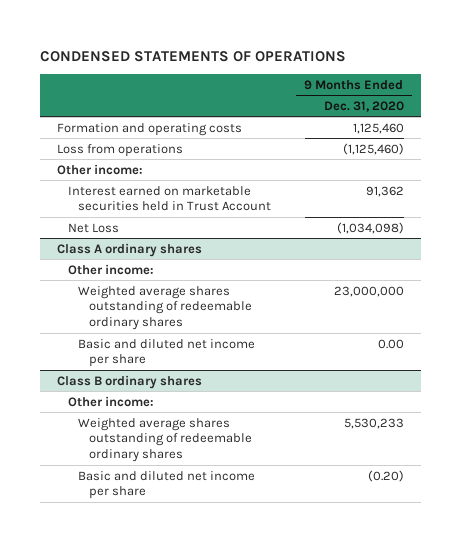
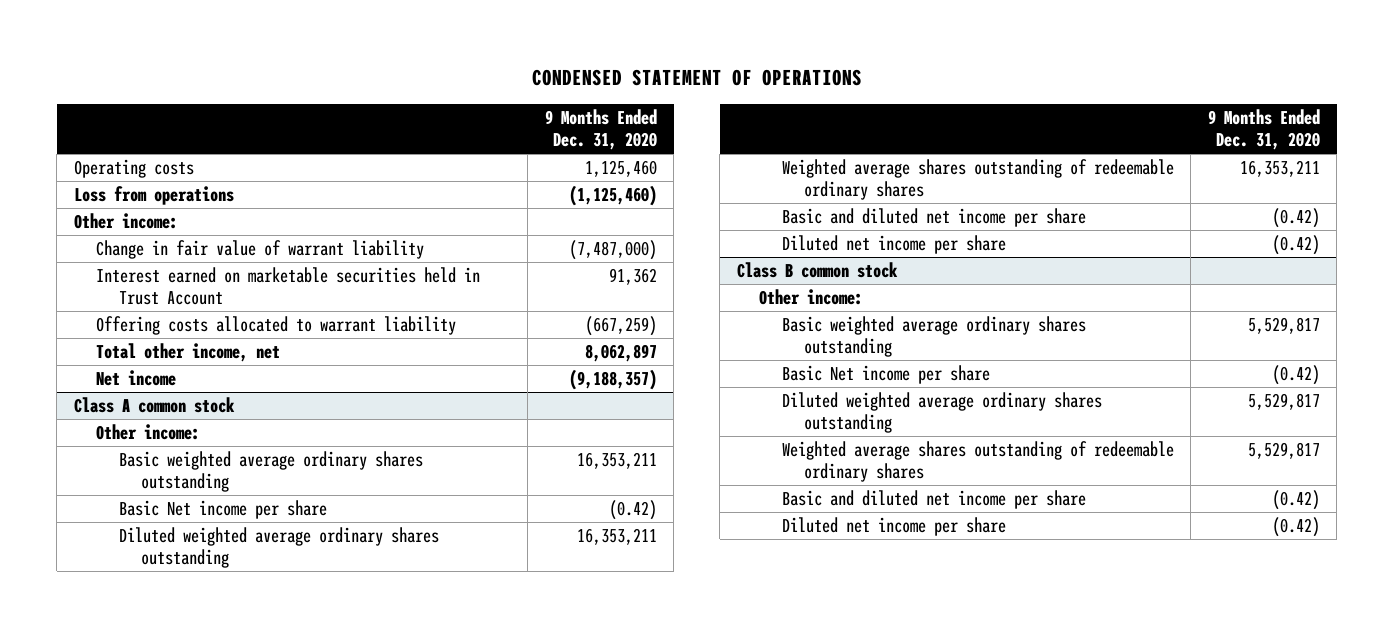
[40,50,347,62] CONDENSED STATEMENTS OF OPERATIONS -> [531,69,862,87] CONDENSED STATEMENT OF OPERATIONS
[57,122,243,136] Formation and operating costs -> [73,159,194,179] Operating costs
none -> [96,240,425,260] Change in fair value of warrant liability
none -> [96,316,457,336] Offering costs allocated to warrant liability
none -> [96,343,281,363] Total other income, net
[67,222,119,233] Net Loss -> [96,370,177,387] Net income
[336,221,404,234] (1,034,098) -> [568,369,657,391] (9,188,357)
[57,242,203,257] Class A ordinary shares -> [73,397,235,414] Class A common stock
none -> [118,451,423,492] Basic weighted average ordinary shares outstanding
none -> [118,500,327,520] Basic Net income per share
none -> [118,527,439,568] Diluted weighted average ordinary shares outstanding
[333,285,404,297] 23,000,000 -> [1239,160,1320,178] 16,353,211
[377,338,404,349] 0.00 -> [1271,208,1320,229] (0.42)
none -> [781,235,1006,255] Diluted net income per share
[57,374,203,389] Class B ordinary shares -> [737,262,899,279] Class B common stock
none -> [781,316,1086,357] Basic weighted average ordinary shares outstanding
none -> [781,365,990,385] Basic Net income per share
none -> [781,392,1102,433] Diluted weighted average ordinary shares outstanding
[343,417,404,429] 5,530,233 -> [1247,442,1320,460] 5,529,817
[367,469,404,482] (0.20) -> [1271,490,1320,511] (0.42)
none -> [781,517,1006,537] Diluted net income per share

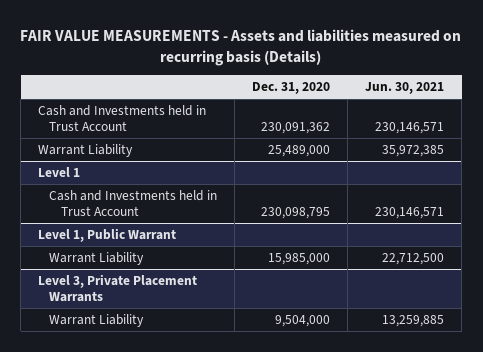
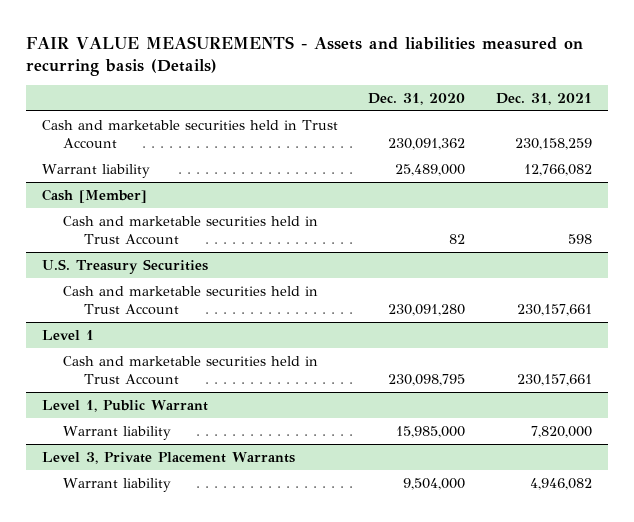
[365,82,445,95] Jun. 30, 2021 -> none
none -> [496,92,593,105] Dec. 31, 2021
[38,104,207,131] Cash and Investments held in Trust Account -> [41,119,338,150] Cash and marketable securities held in Trust Account
[38,143,134,157] Warrant Liability -> [41,163,150,178] Warrant liability
none -> [41,188,147,203] Cash [Member]
none -> [62,215,318,246] Cash and marketable securities held in Trust Account
none -> [41,258,208,274] U.S. Treasury Securities
none -> [62,285,318,316] Cash and marketable securities held in Trust Account
[49,189,218,216] Cash and Investments held in Trust Account -> [62,355,318,386] Cash and marketable securities held in Trust Account
[49,251,145,265] Warrant Liability -> [62,425,171,440] Warrant liability
[49,313,145,327] Warrant Liability -> [62,477,171,492] Warrant liability

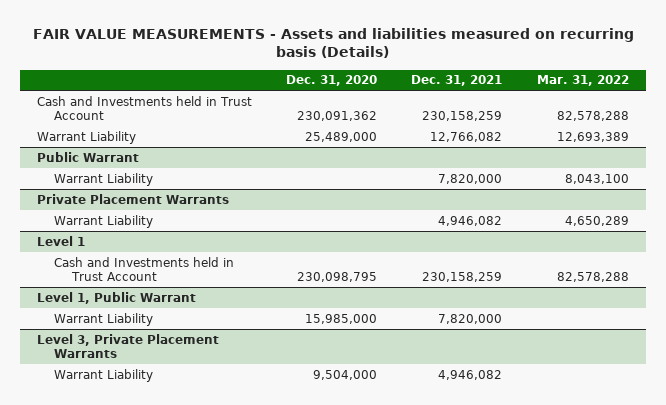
none -> [536,75,629,87] Mar. 31, 2022
[41,188,147,203] Cash [Member] -> none
[62,215,318,246] Cash and marketable securities held in Trust Account -> none
[41,258,208,274] U.S. Treasury Securities -> none
[62,285,318,316] Cash and marketable securities held in Trust Account -> none
[41,119,338,150] Cash and marketable securities held in Trust Account -> [36,95,252,120] Cash and Investments held in Trust Account
[41,163,150,178] Warrant liability -> [36,130,136,144] Warrant Liability
none -> [36,151,139,162] Public Warrant
none -> [54,172,154,186] Warrant Liability
none -> [36,193,229,204] Private Placement Warrants
none -> [54,214,154,228] Warrant Liability
[62,355,318,386] Cash and marketable securities held in Trust Account -> [54,256,235,281] Cash and Investments held in Trust Account
[517,374,593,387] 230,157,661 -> [422,271,503,282] 230,158,259
[62,425,171,440] Warrant liability -> [54,312,154,326] Warrant Liability
[62,477,171,492] Warrant liability -> [54,368,154,382] Warrant Liability

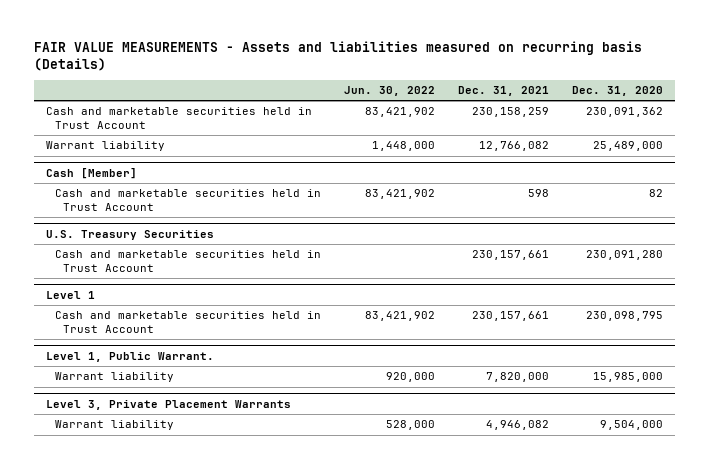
[536,75,629,87] Mar. 31, 2022 -> none
none -> [343,86,435,97] Jun. 30, 2022
[36,151,139,162] Public Warrant -> none
[54,172,154,186] Warrant Liability -> none
[36,193,229,204] Private Placement Warrants -> none
[54,214,154,228] Warrant Liability -> none
[36,95,252,120] Cash and Investments held in Trust Account -> [45,107,312,129] Cash and marketable securities held in Trust Account
[36,130,136,144] Warrant Liability -> [45,141,165,152] Warrant liability
none -> [45,168,137,180] Cash [Member]
none -> [54,189,321,211] Cash and marketable securities held in Trust Account
none -> [45,230,214,241] U.S. Treasury Securities
none -> [54,250,321,272] Cash and marketable securities held in Trust Account
[54,256,235,281] Cash and Investments held in Trust Account -> [54,311,321,333] Cash and marketable securities held in Trust Account
[422,271,503,282] 230,158,259 -> [471,311,549,322] 230,157,661
[36,291,196,304] Level 1, Public Warrant -> [45,352,214,363] Level 1, Public Warrant.
[54,312,154,326] Warrant Liability -> [54,372,174,383] Warrant liability
[54,368,154,382] Warrant Liability -> [54,420,174,431] Warrant liability

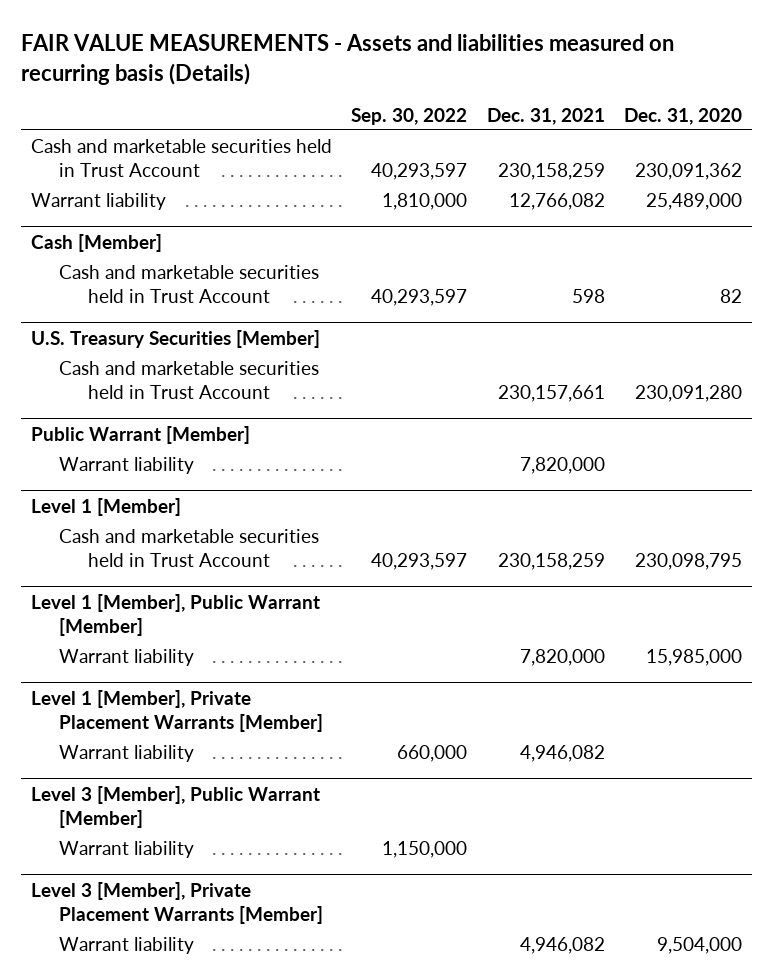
[343,86,435,97] Jun. 30, 2022 -> none
none -> [351,107,468,125] Sep. 30, 2022
[45,230,214,241] U.S. Treasury Securities -> [30,329,320,348] U.S. Treasury Securities [Member]
none -> [30,425,250,444] Public Warrant [Member]
none -> [59,456,195,474] Warrant liability
[45,291,95,300] Level 1 -> [30,497,181,516] Level 1 [Member]
[471,311,549,322] 230,157,661 -> [497,552,605,570] 230,158,259
[45,352,214,363] Level 1, Public Warrant. -> [30,593,320,636] Level 1 [Member], Public Warrant [Member]
none -> [30,689,324,732] Level 1 [Member], Private Placement Warrants [Member]
none -> [59,744,195,762] Warrant liability
none -> [30,785,320,828] Level 3 [Member], Public Warrant [Member]
none -> [59,840,195,858] Warrant liability
[45,400,291,411] Level 3, Private Placement Warrants -> [30,881,324,924] Level 3 [Member], Private Placement Warrants [Member]

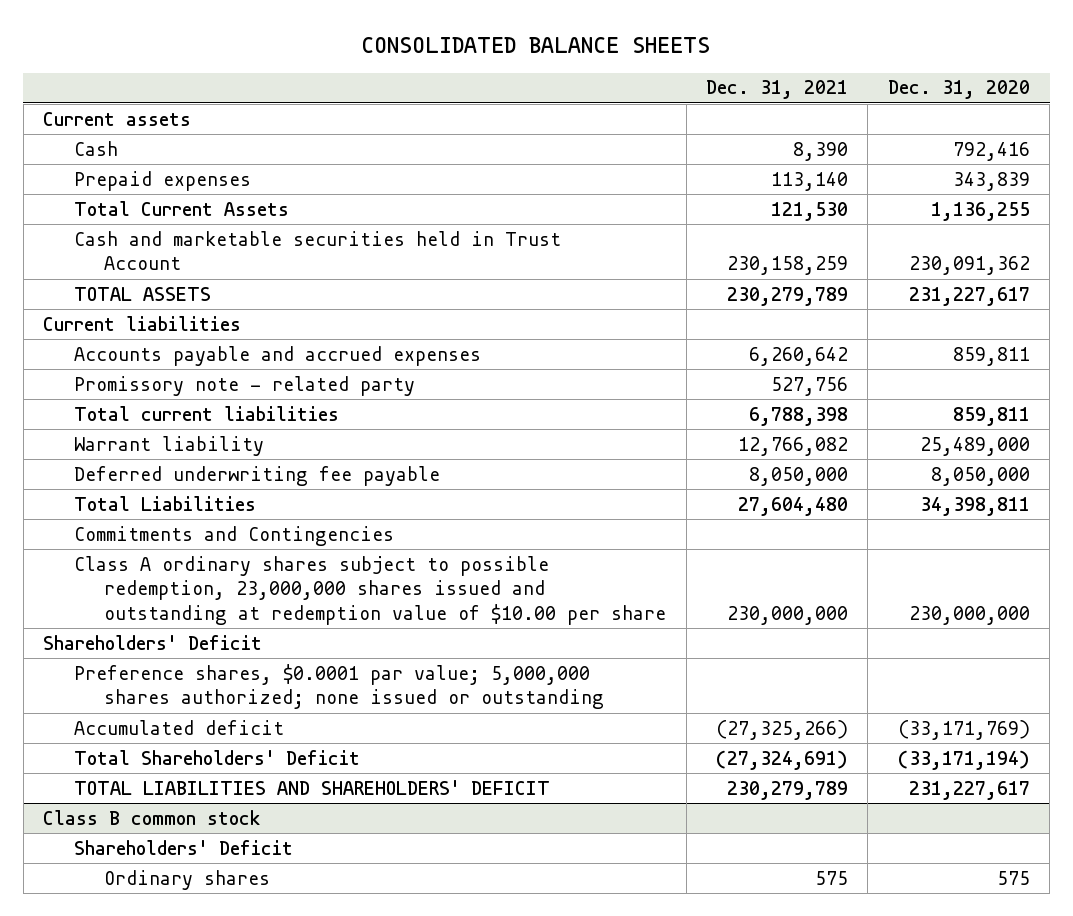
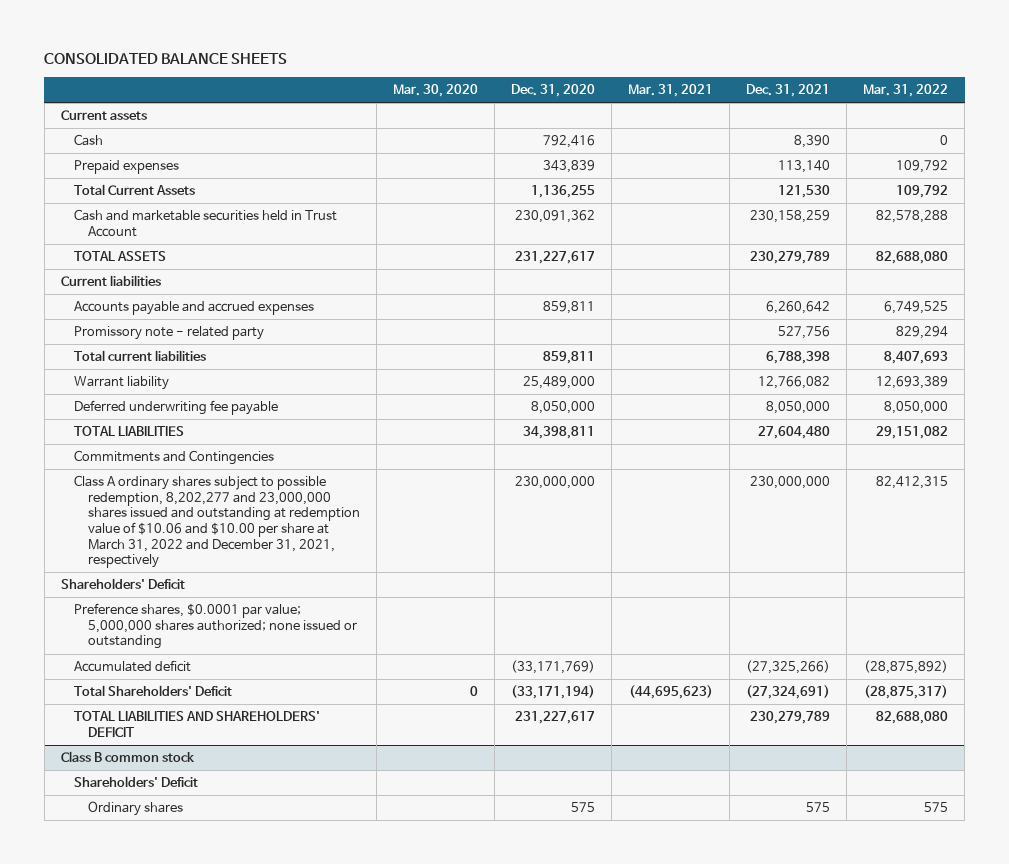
none -> [392,84,478,98] Mar. 30, 2020
none -> [627,84,713,98] Mar. 31, 2021
none -> [863,84,949,98] Mar. 31, 2022
[73,495,256,511] Total Liabilities -> [74,426,185,437] TOTAL LIABILITIES
[73,555,667,625] Class A ordinary shares subject to possible redemption, 23,000,000 shares issued and outstanding at redemption value of $10.00 per share -> [74,475,360,569] Class A ordinary shares subject to possible redemption, 8,202,277 and 23,000,000 shares issued and outstanding at redemption value of $10.06 and $10.00 per share at March 31, 2022 and December 31, 2021, respectively

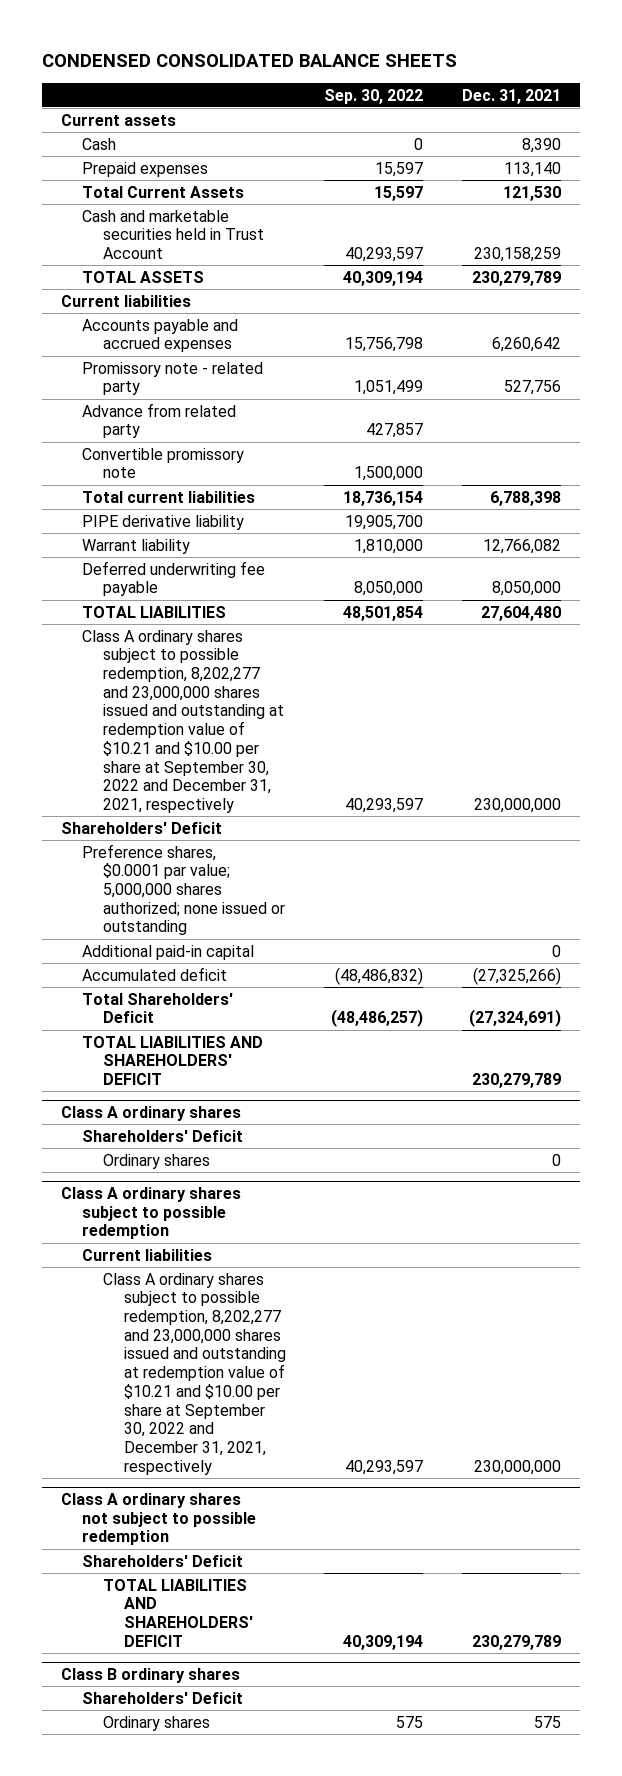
[44,53,288,65] CONSOLIDATED BALANCE SHEETS -> [41,53,457,67] CONDENSED CONSOLIDATED BALANCE SHEETS
[392,84,478,98] Mar. 30, 2020 -> none
[510,84,595,98] Dec. 31, 2020 -> none
[627,84,713,98] Mar. 31, 2021 -> none
[863,84,949,98] Mar. 31, 2022 -> none
none -> [324,88,424,104] Sep. 30, 2022
none -> [81,402,236,439] Advance from related party
none -> [81,447,244,479] Convertible promissory note
none -> [81,514,244,530] PIPE derivative liability
[74,450,275,466] Commitments and Contingencies -> none
[74,475,360,569] Class A ordinary shares subject to possible redemption, 8,202,277 and 23,000,000 shares issued and outstanding at redemption value of $10.06 and $10.00 per share at March 31, 2022 and December 31, 2021, respectively -> [81,629,284,813] Class A ordinary shares subject to possible redemption, 8,202,277 and 23,000,000 shares issued and outstanding at redemption value of $10.21 and $10.00 per share at September 30, 2022 and December 31, 2021, respectively
none -> [81,944,254,960] Additional paid-in capital
[60,751,195,763] Class B common stock -> none
none -> [61,1106,242,1122] Class A ordinary shares
none -> [102,1153,210,1169] Ordinary shares
none -> [61,1187,242,1240] Class A ordinary shares subject to possible redemption
none -> [81,1248,212,1261] Current liabilities
none -> [102,1272,286,1475] Class A ordinary shares subject to possible redemption, 8,202,277 and 23,000,000 shares issued and outstanding at redemption value of $10.21 and $10.00 per share at September 30, 2022 and December 31, 2021, respectively
none -> [61,1493,256,1546] Class A ordinary shares not subject to possible redemption
none -> [81,1554,243,1567] Shareholders' Deficit
none -> [102,1578,253,1647] TOTAL LIABILITIES AND SHAREHOLDERS' DEFICIT
none -> [61,1668,241,1684] Class B ordinary shares
none -> [81,1691,243,1704] Shareholders' Deficit

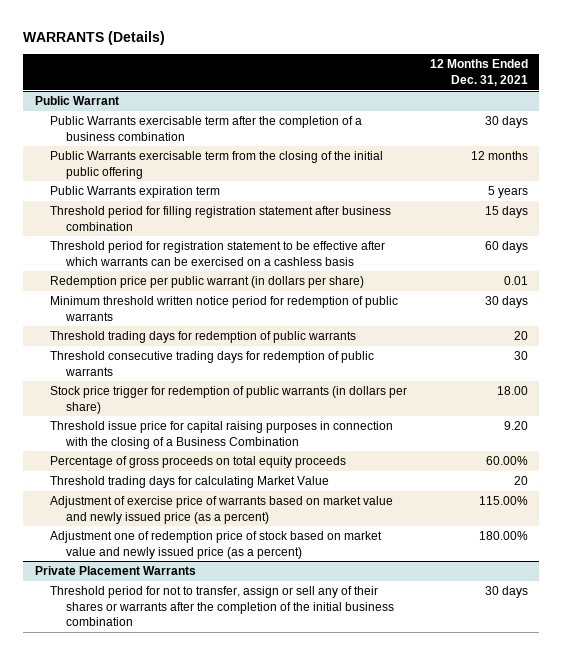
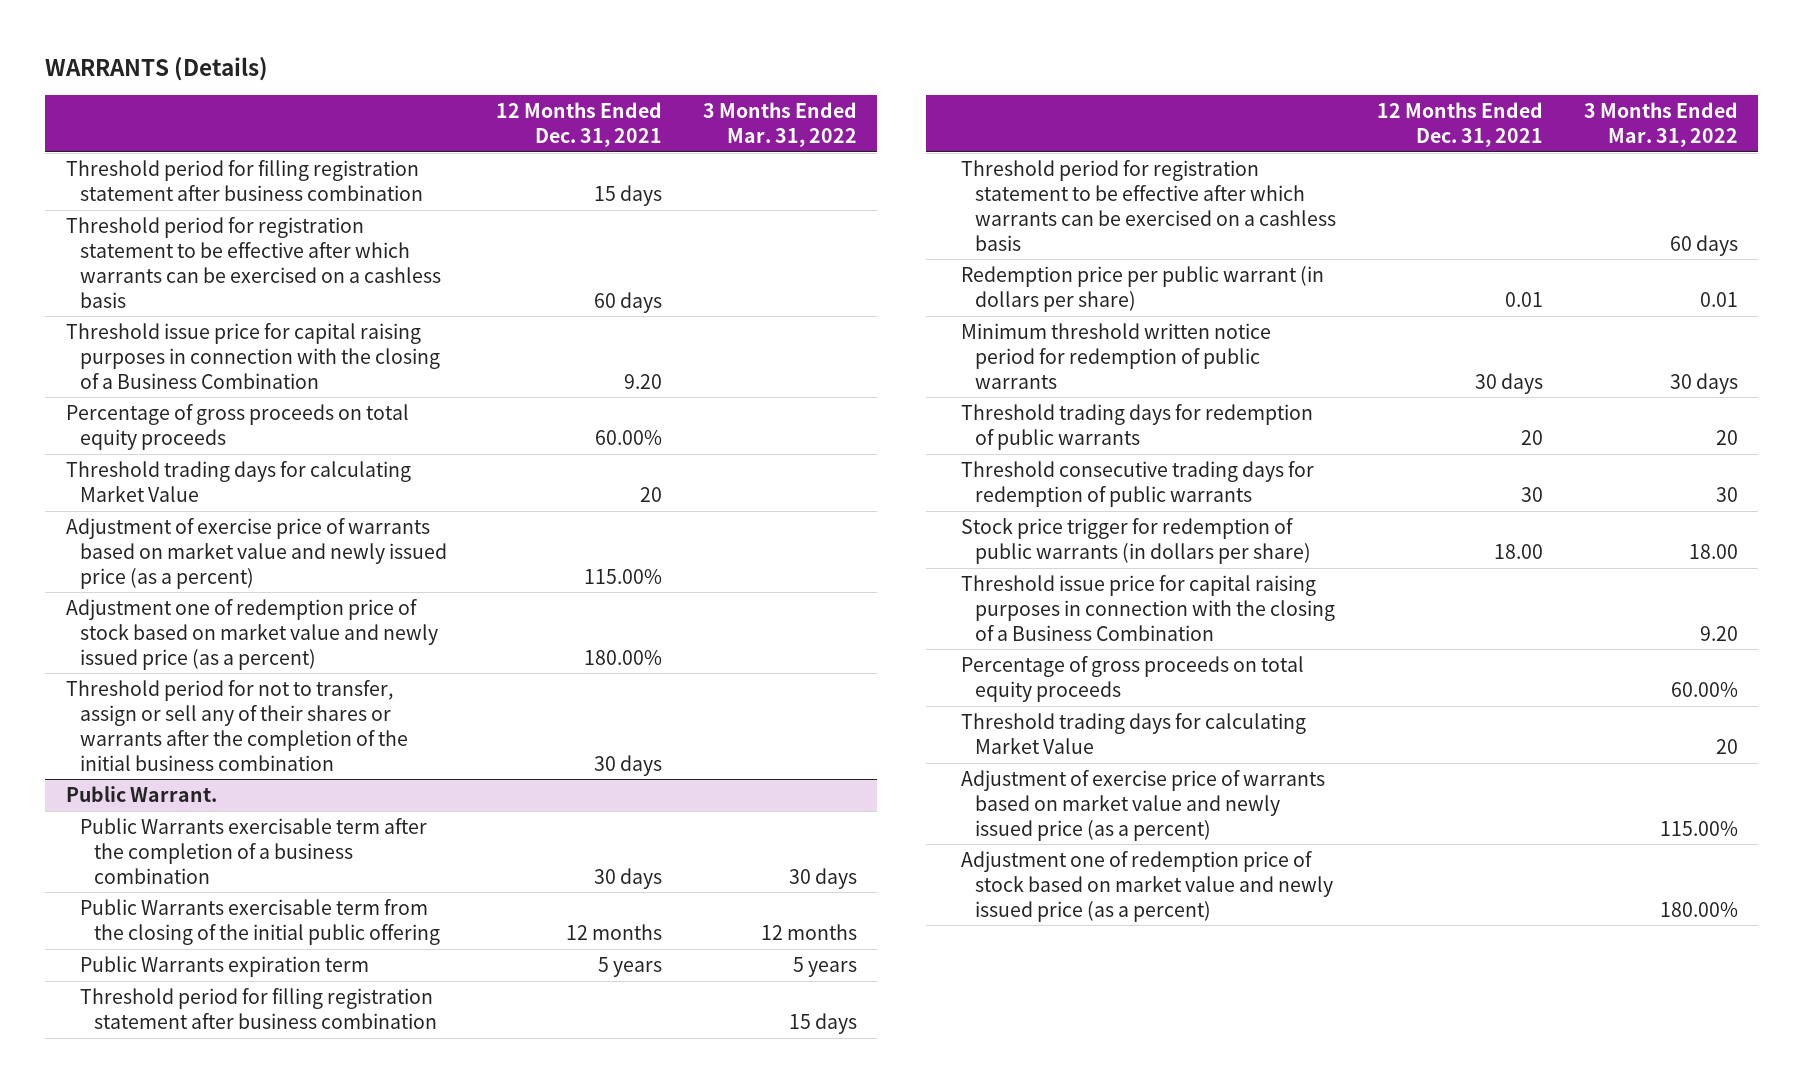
none -> [702,102,857,148] 3 Months Ended Mar. 31, 2022
[34,96,119,106] Public Warrant -> none
[50,116,363,141] Public Warrants exercisable term after the completion of a business combination -> none
[50,151,384,179] Public Warrants exercisable term from the closing of the initial public offering -> none
[50,186,221,199] Public Warrants expiration term -> none
[50,276,365,289] Redemption price per public warrant (in dollars per share) -> none
[50,296,399,321] Minimum threshold written notice period for redemption of public warrants -> none
[50,331,357,344] Threshold trading days for redemption of public warrants -> none
[50,351,375,376] Threshold consecutive trading days for redemption of public warrants -> none
[50,386,408,414] Stock price trigger for redemption of public warrants (in dollars per share) -> none
[34,566,196,576] Private Placement Warrants -> none
none -> [65,785,217,802] Public Warrant.
none -> [80,817,428,884] Public Warrants exercisable term after the completion of a business combination
none -> [80,898,441,945] Public Warrants exercisable term from the closing of the initial public offering
none -> [80,955,370,977] Public Warrants expiration term
none -> [80,987,438,1029] Threshold period for filling registration statement after business combination
none -> [960,159,1336,251] Threshold period for registration statement to be effective after which warrants can be exercised on a cashless basis
none -> [960,265,1324,312] Redemption price per public warrant (in dollars per share)
none -> [960,322,1271,389] Minimum threshold written notice period for redemption of public warrants
none -> [960,403,1313,450] Threshold trading days for redemption of public warrants
none -> [960,460,1314,507] Threshold consecutive trading days for redemption of public warrants
none -> [960,517,1311,564] Stock price trigger for redemption of public warrants (in dollars per share)
none -> [960,574,1335,641] Threshold issue price for capital raising purposes in connection with the closing of a Business Combination
none -> [960,655,1304,702] Percentage of gross proceeds on total equity proceeds
none -> [960,712,1306,754] Threshold trading days for calculating Market Value
none -> [960,769,1325,841] Adjustment of exercise price of warrants based on market value and newly issued price (as a percent)
none -> [960,850,1333,922] Adjustment one of redemption price of stock based on market value and newly issued price (as a percent)

